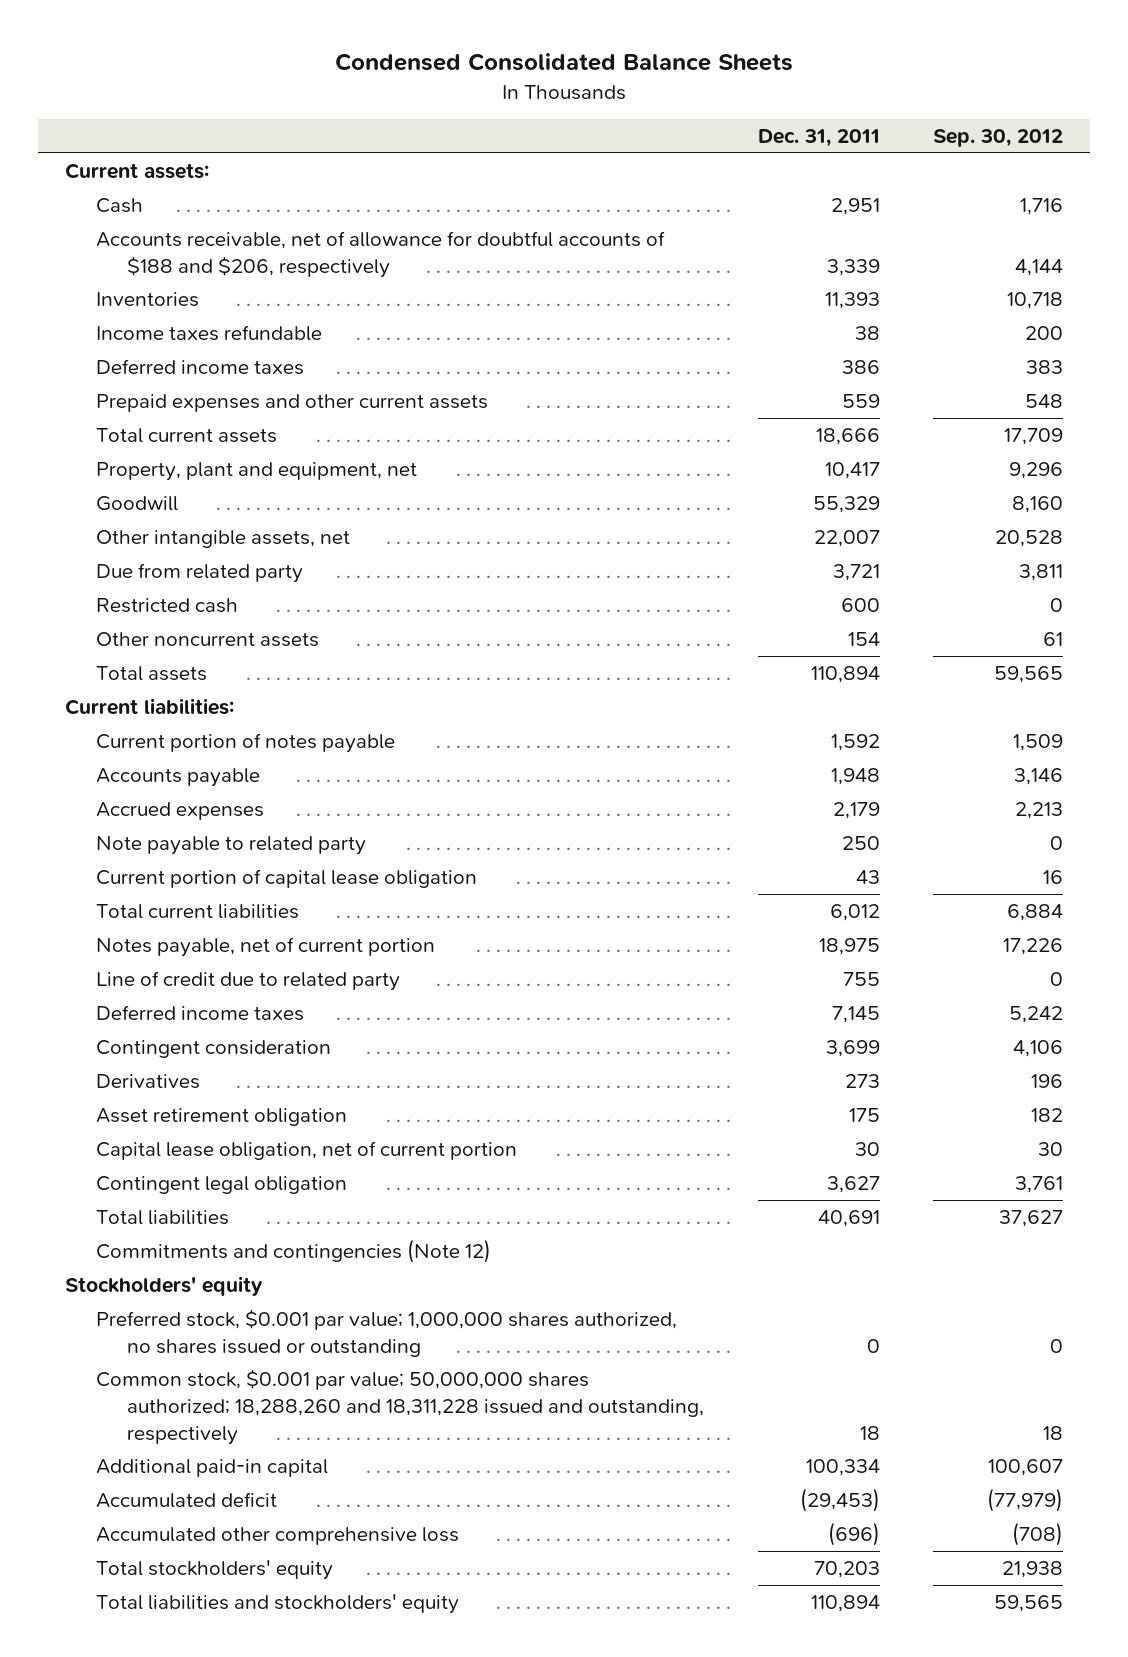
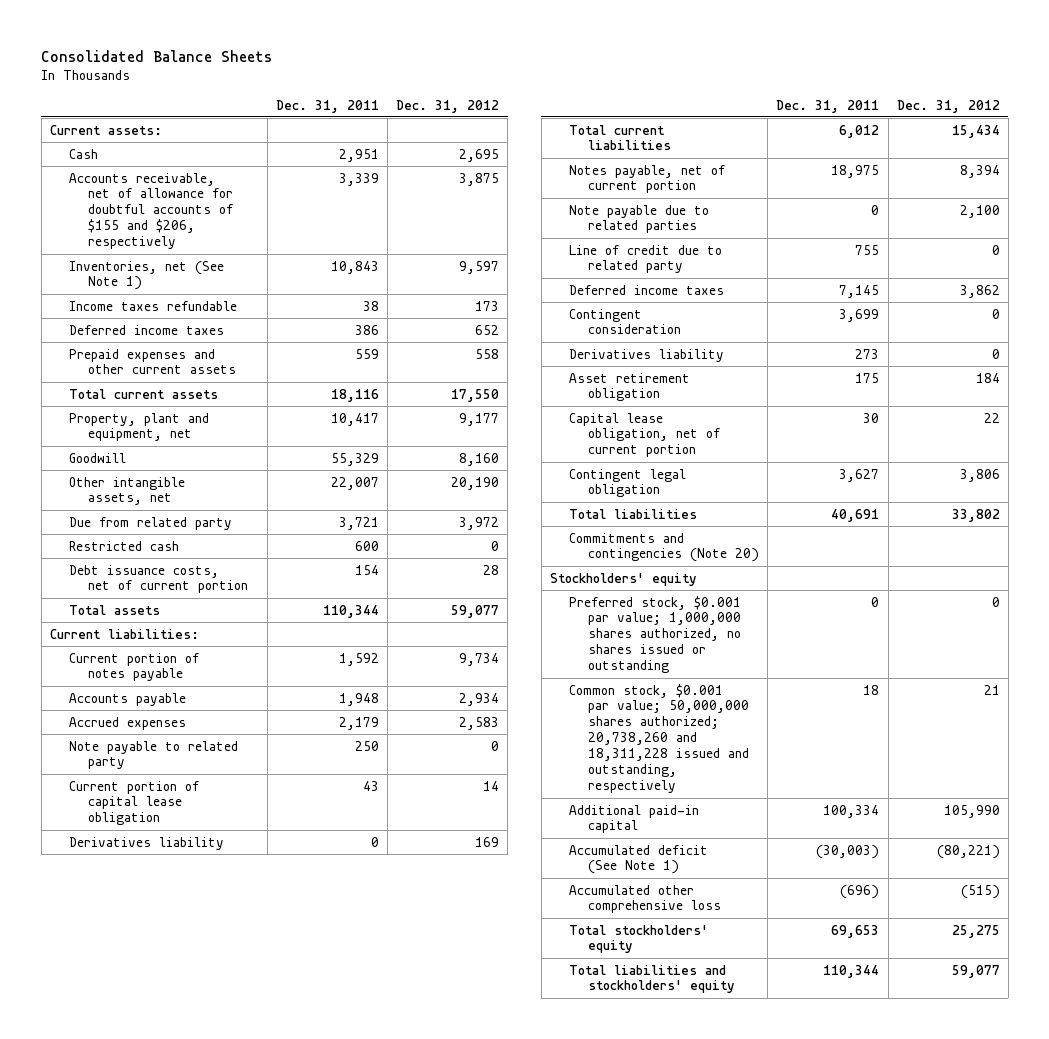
[334,53,793,72] Condensed Consolidated Balance Sheets -> [41,49,273,62] Consolidated Balance Sheets
[933,129,1064,148] Sep. 30, 2012 -> none
none -> [396,99,500,113] Dec. 31, 2012
[96,230,666,278] Accounts receivable, net of allowance for doubtful accounts of $188 and $206, respectively -> [68,172,234,250] Accounts receivable, net of allowance for doubtful accounts of $155 and $206, respectively
[96,291,200,307] Inventories -> [68,260,224,291] Inventories, net (See Note 1)
[824,291,880,309] 11,393 -> [331,260,380,274] 10,843
[815,427,880,445] 18,666 -> [331,388,380,402] 18,116
[96,631,320,647] Other noncurrent assets -> [68,564,249,594] Debt issuance costs, net of current portion
[810,665,880,683] 110,894 -> [323,604,380,618] 110,344
none -> [68,836,224,850] Derivatives liability
none -> [569,204,710,234] Note payable due to related parties
[96,1073,201,1089] Derivatives -> [569,348,725,362] Derivatives liability
[96,1238,492,1263] Commitments and contingencies (Note 12) -> [569,532,760,563] Commitments and contingencies (Note 20)
[96,1368,705,1445] Common stock, $0.001 par value; 50,000,000 shares authorized; 18,288,260 and 18,311,228 issued and outstanding, respectively -> [569,683,750,794] Common stock, $0.001 par value; 50,000,000 shares authorized; 20,738,260 and 18,311,228 issued and outstanding, respectively
[96,1491,278,1508] Accumulated deficit -> [569,844,709,875] Accumulated deficit (See Note 1)
[799,1487,880,1512] (29,453) -> [816,844,880,859] (30,003)
[813,1560,880,1578] 70,203 -> [831,924,880,938] 69,653
[810,1594,880,1612] 110,894 -> [823,964,880,978] 110,344

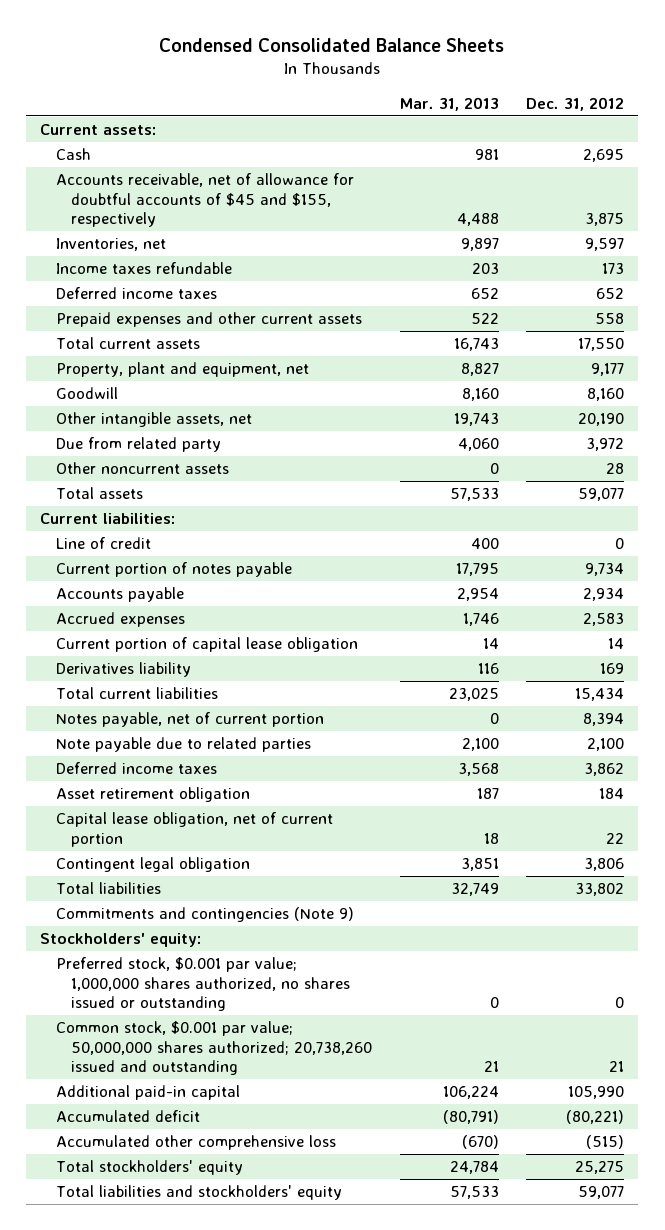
[41,49,273,62] Consolidated Balance Sheets -> [159,37,505,52] Condensed Consolidated Balance Sheets
[276,99,380,113] Dec. 31, 2011 -> none
none -> [399,96,499,111] Mar. 31, 2013
[68,172,234,250] Accounts receivable, net of allowance for doubtful accounts of $155 and $206, respectively -> [55,173,354,228] Accounts receivable, net of allowance for doubtful accounts of $45 and $155, respectively
[68,260,224,291] Inventories, net (See Note 1) -> [55,238,166,252] Inventories, net
[68,540,179,551] Restricted cash -> none
[68,564,249,594] Debt issuance costs, net of current portion -> [55,462,229,475] Other noncurrent assets
none -> [55,537,151,550] Line of credit
[68,740,238,770] Note payable to related party -> none
[569,244,723,274] Line of credit due to related party -> none
[569,308,682,335] Contingent consideration -> none
[569,348,725,362] Derivatives liability -> none
[569,532,760,563] Commitments and contingencies (Note 20) -> [55,907,354,923] Commitments and contingencies (Note 9)
[549,572,697,586] Stockholders' equity -> [40,933,202,948] Stockholders' equity:
[569,683,750,794] Common stock, $0.001 par value; 50,000,000 shares authorized; 20,738,260 and 18,311,228 issued and outstanding, respectively -> [55,1021,373,1076] Common stock, $0.001 par value; 50,000,000 shares authorized; 20,738,260 issued and outstanding
[569,844,709,875] Accumulated deficit (See Note 1) -> [55,1110,200,1123] Accumulated deficit

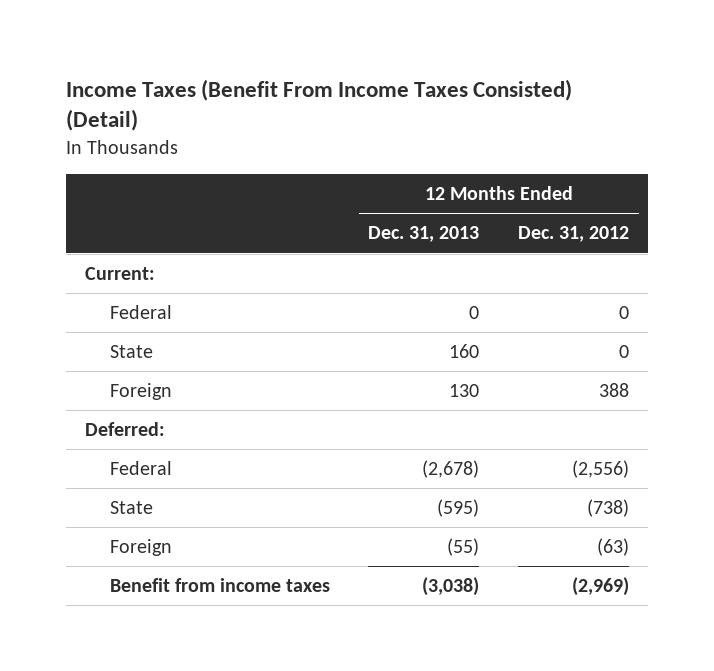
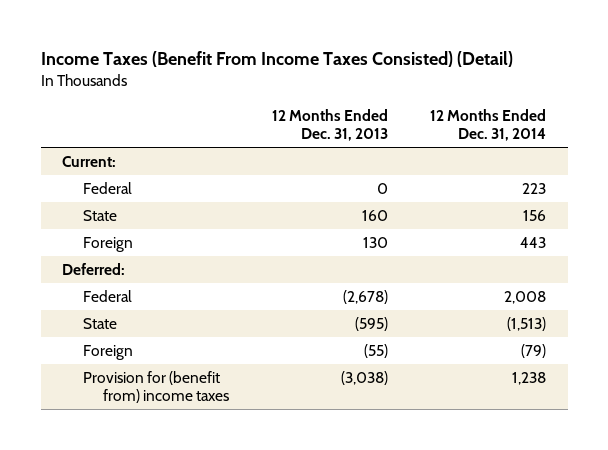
[517,226,629,243] Dec. 31, 2012 -> none
none -> [430,109,547,142] 12 Months Ended Dec. 31, 2014
[109,578,330,593] Benefit from income taxes -> [82,371,230,404] Provision for (benefit from) income taxes

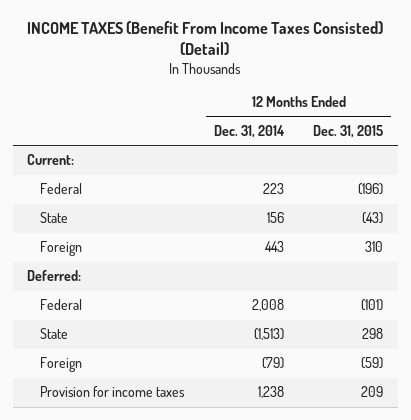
[40,51,513,68] Income Taxes (Benefit From Income Taxes Consisted) (Detail) -> [27,20,384,56] INCOME TAXES (Benefit From Income Taxes Consisted) (Detail)
[271,109,388,142] 12 Months Ended Dec. 31, 2013 -> none
none -> [313,124,384,138] Dec. 31, 2015
[82,371,230,404] Provision for (benefit from) income taxes -> [39,386,185,398] Provision for income taxes

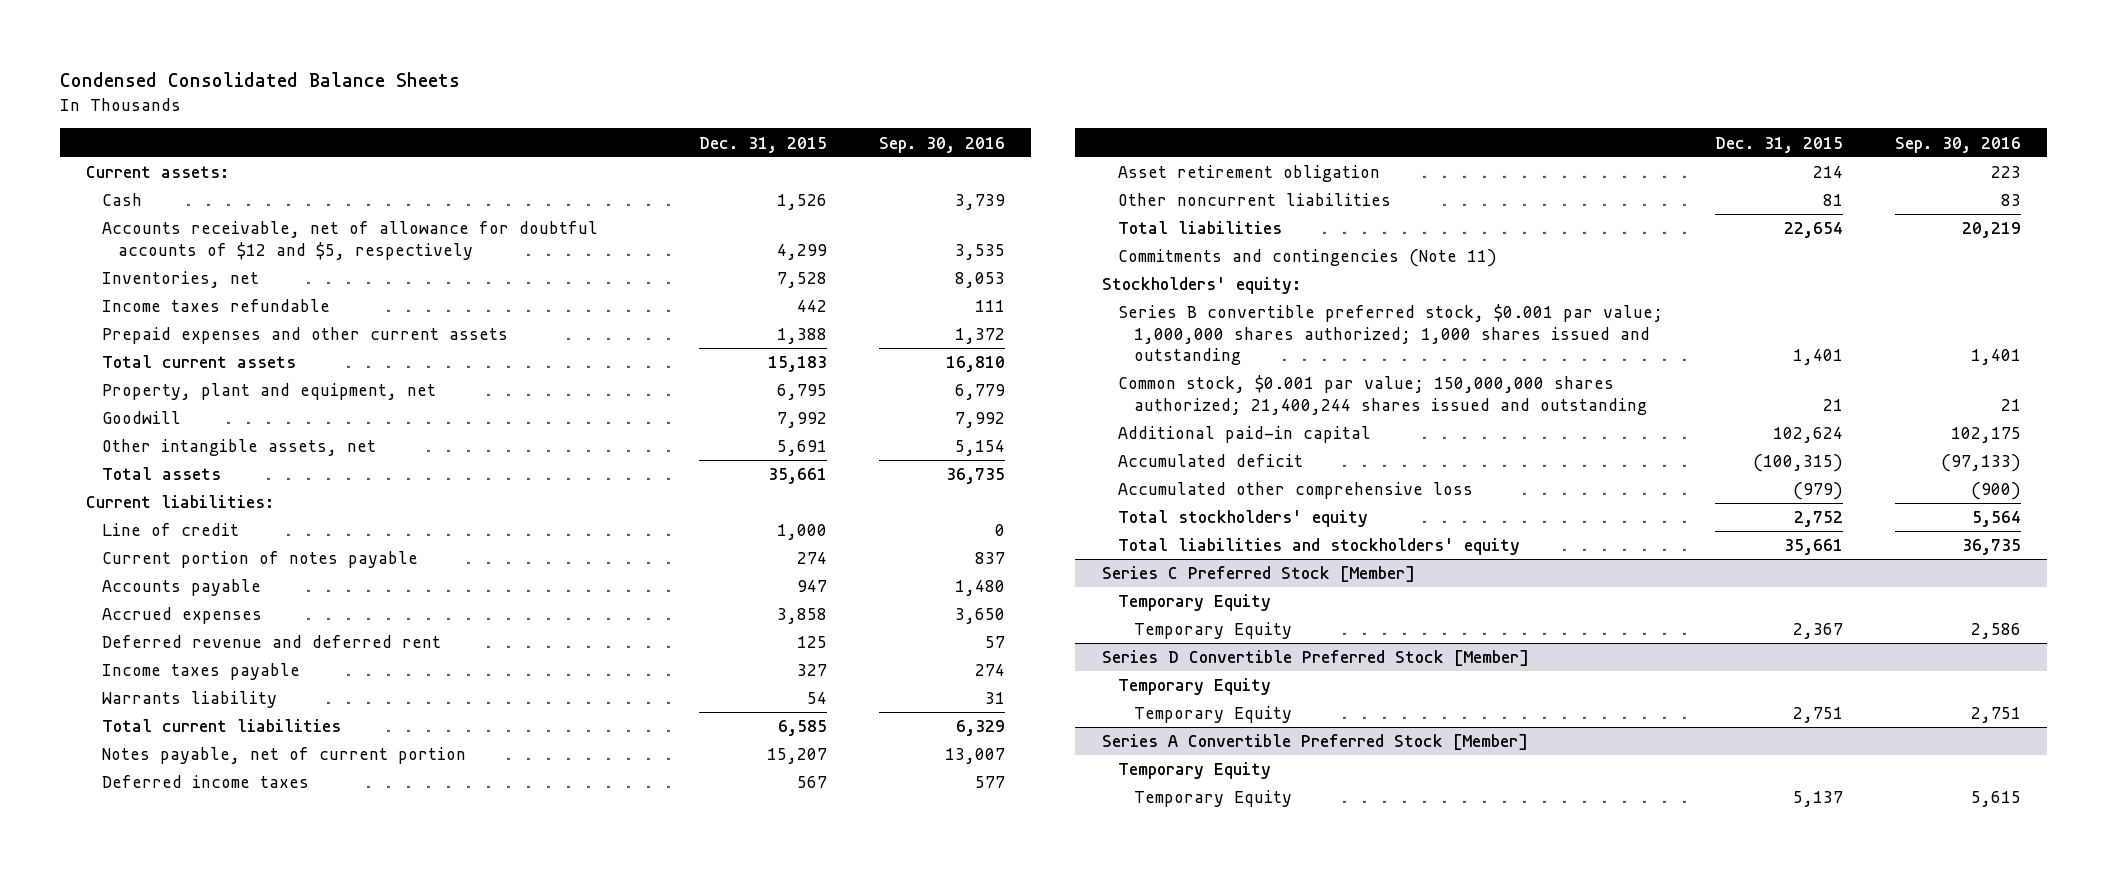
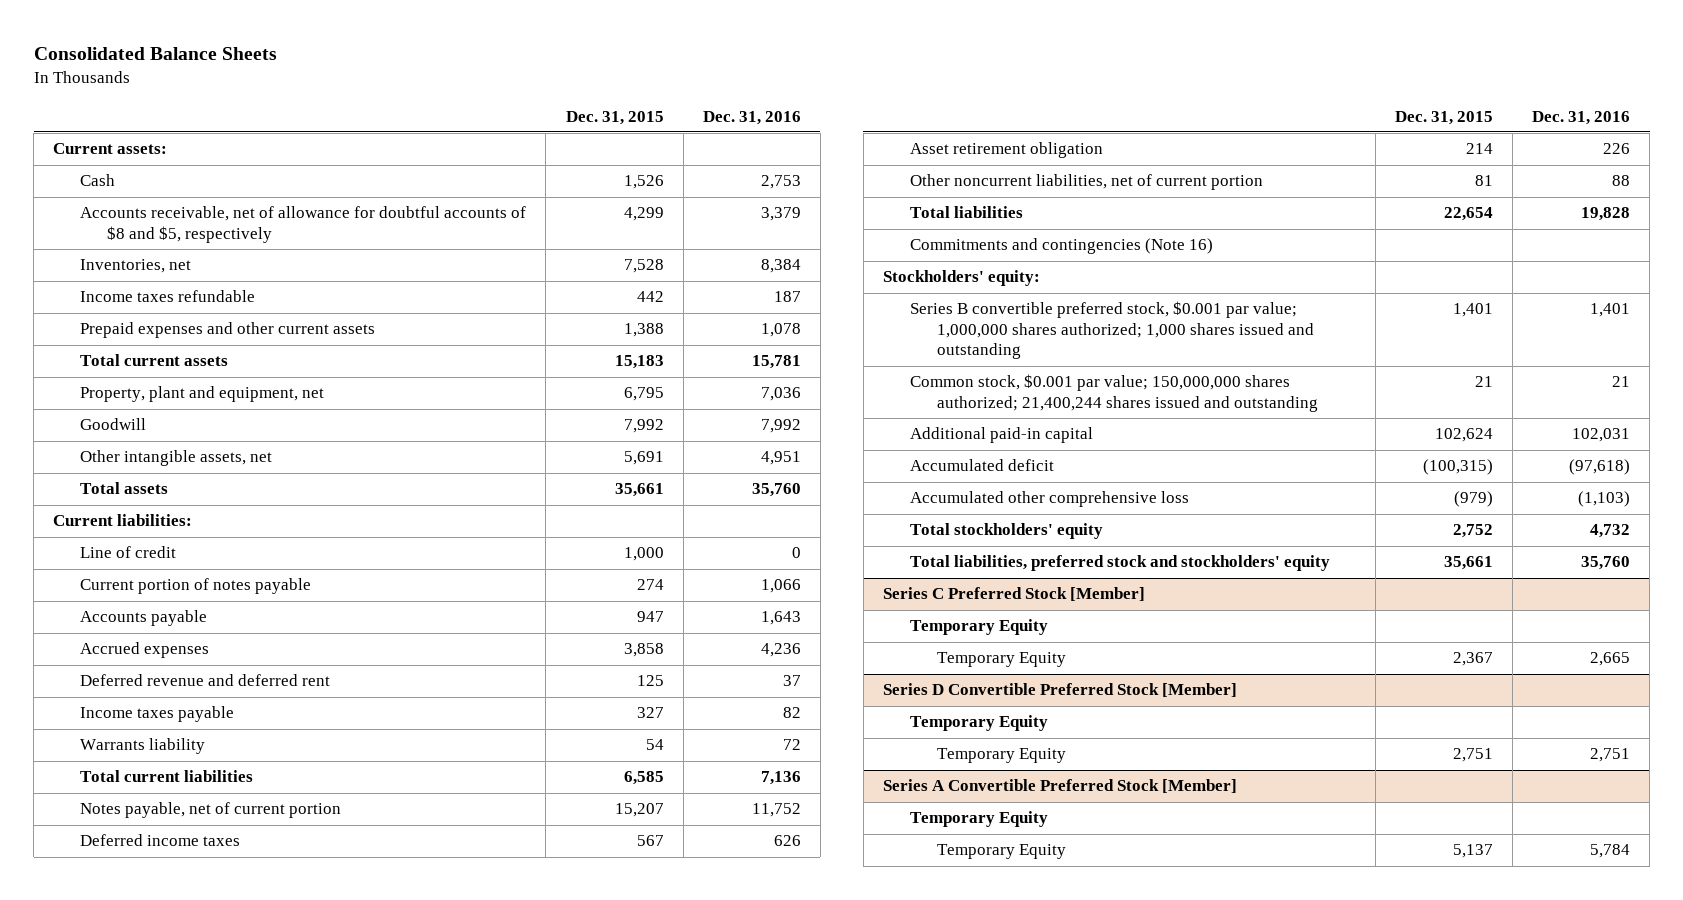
[59,72,460,88] Condensed Consolidated Balance Sheets -> [33,47,277,61] Consolidated Balance Sheets
[879,136,1006,153] Sep. 30, 2016 -> none
none -> [702,110,801,125] Dec. 31, 2016
[101,221,598,260] Accounts receivable, net of allowance for doubtful accounts of $12 and $5, respectively -> [80,206,527,243] Accounts receivable, net of allowance for doubtful accounts of $8 and $5, respectively
[1117,193,1391,207] Other noncurrent liabilities -> [909,174,1263,191] Other noncurrent liabilities, net of current portion
[1117,249,1497,268] Commitments and contingencies (Note 11) -> [909,238,1213,255] Commitments and contingencies (Note 16)
[1117,538,1520,556] Total liabilities and stockholders' equity -> [909,555,1330,572] Total liabilities, preferred stock and stockholders' equity

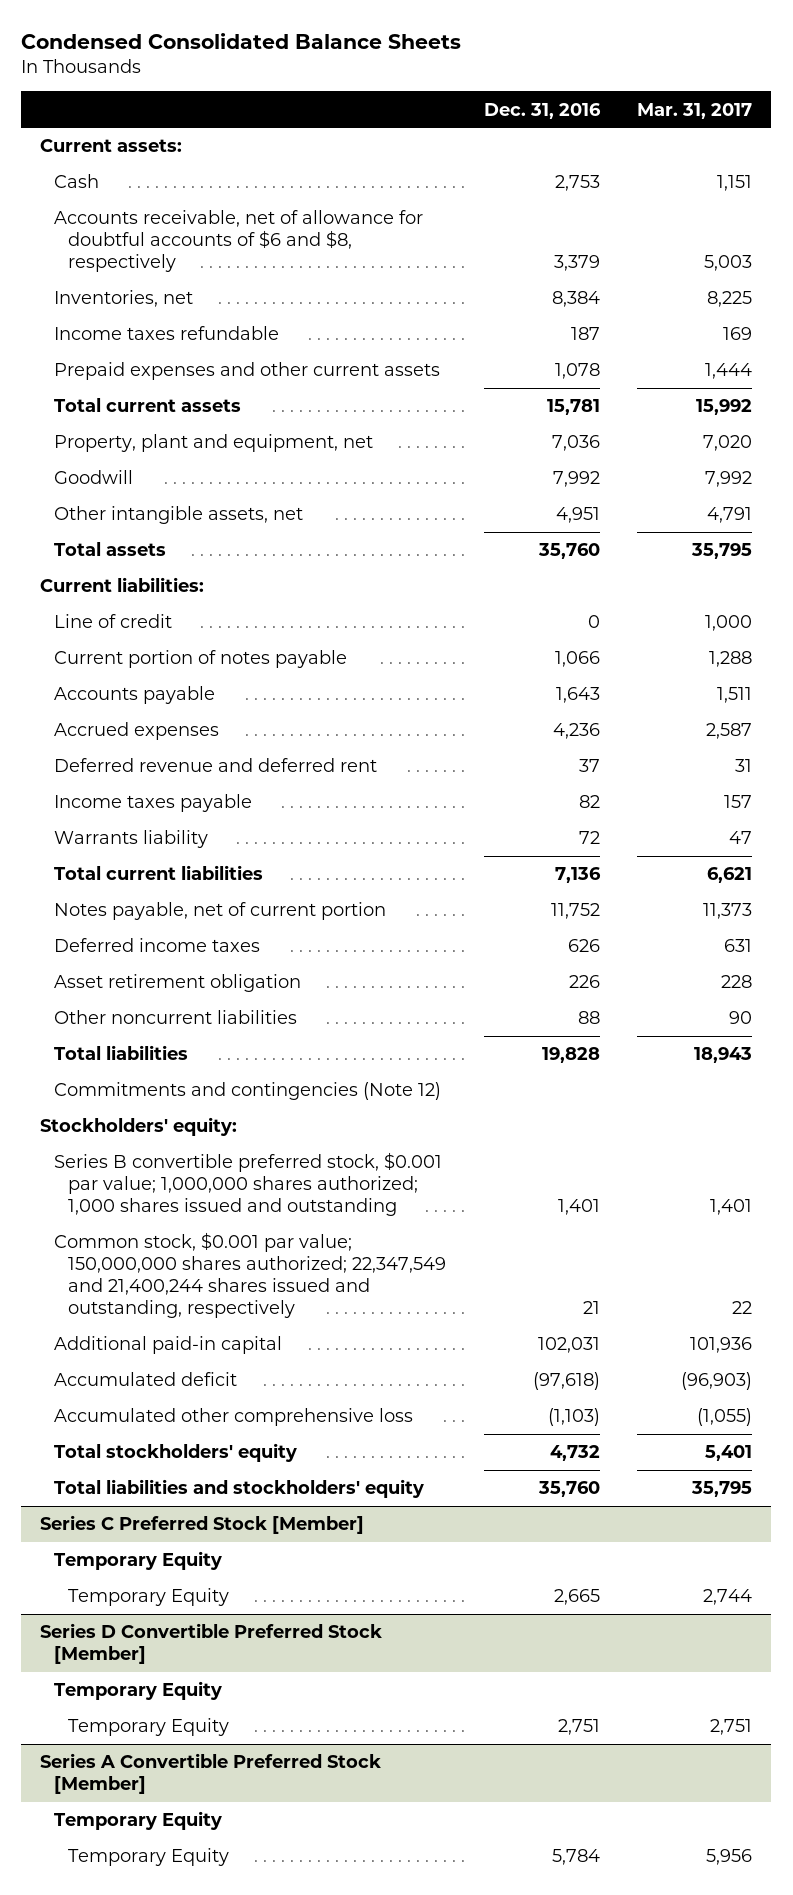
[33,47,277,61] Consolidated Balance Sheets -> [21,33,462,50] Condensed Consolidated Balance Sheets
[565,110,664,125] Dec. 31, 2015 -> none
none -> [637,102,753,119] Mar. 31, 2017
[80,206,527,243] Accounts receivable, net of allowance for doubtful accounts of $8 and $5, respectively -> [54,210,424,272] Accounts receivable, net of allowance for doubtful accounts of $6 and $8, respectively
[909,174,1263,191] Other noncurrent liabilities, net of current portion -> [54,1010,298,1025] Other noncurrent liabilities
[909,238,1213,255] Commitments and contingencies (Note 16) -> [54,1082,442,1101] Commitments and contingencies (Note 12)
[909,374,1318,412] Common stock, $0.001 par value; 150,000,000 shares authorized; 21,400,244 shares issued and outstanding -> [54,1232,446,1318] Common stock, $0.001 par value; 150,000,000 shares authorized; 22,347,549 and 21,400,244 shares issued and outstanding, respectively
[909,555,1330,572] Total liabilities, preferred stock and stockholders' equity -> [54,1479,425,1499] Total liabilities and stockholders' equity

